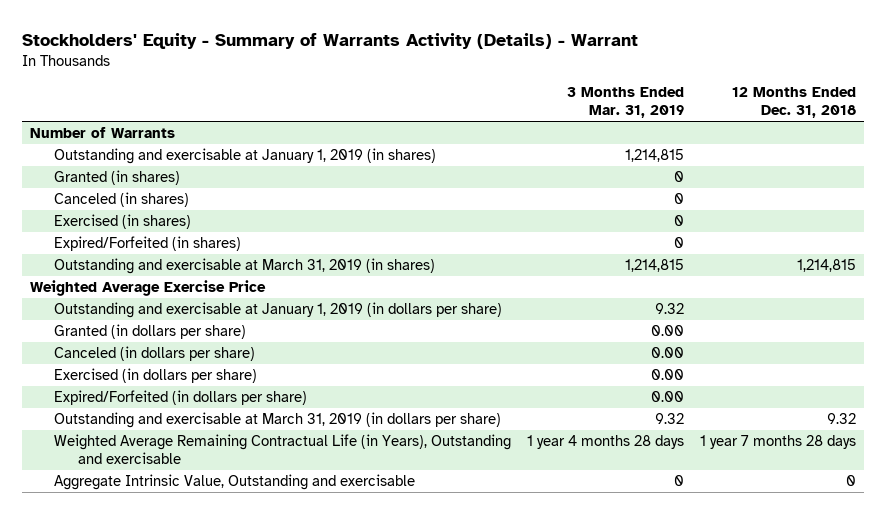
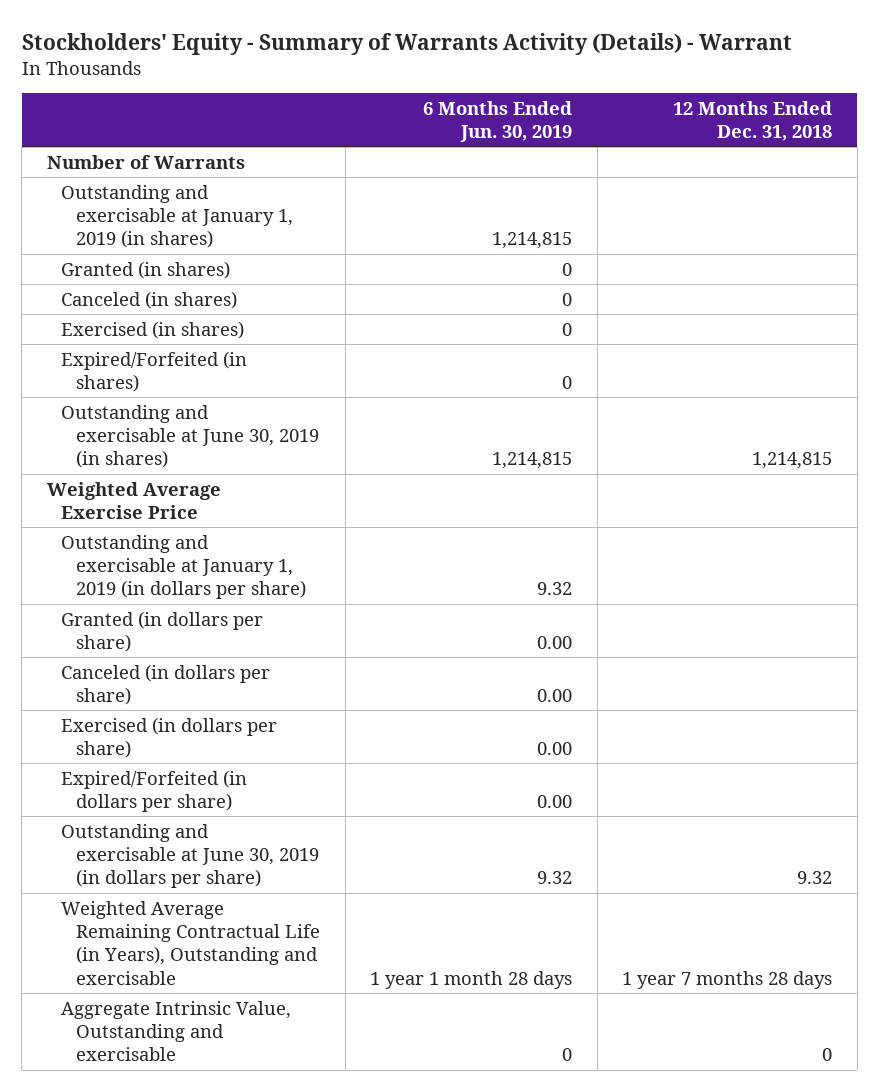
[567,87,685,119] 3 Months Ended Mar. 31, 2019 -> none
none -> [423,100,573,143] 6 Months Ended Jun. 30, 2019
[54,258,436,275] Outstanding and exercisable at March 31, 2019 (in shares) -> [61,404,319,469] Outstanding and exercisable at June 30, 2019 (in shares)
[54,412,502,429] Outstanding and exercisable at March 31, 2019 (in dollars per share) -> [61,823,319,889] Outstanding and exercisable at June 30, 2019 (in dollars per share)

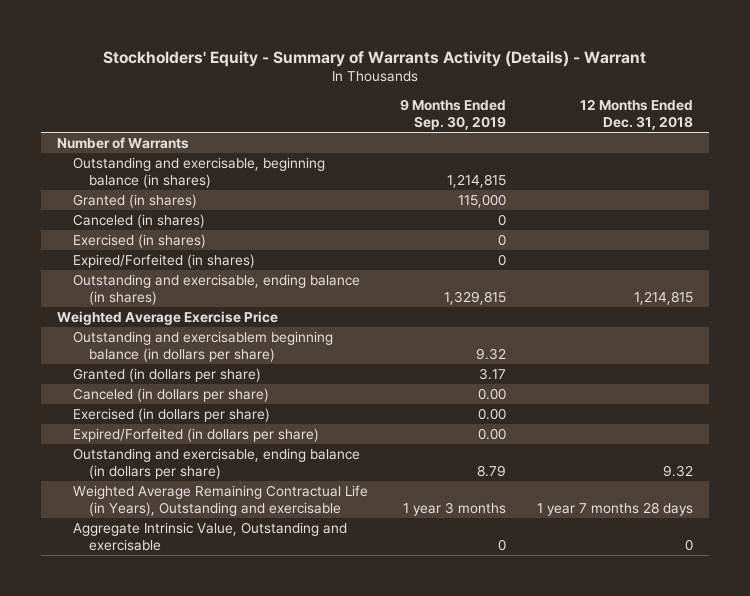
[423,100,573,143] 6 Months Ended Jun. 30, 2019 -> none
none -> [399,99,506,131] 9 Months Ended Sep. 30, 2019
[61,184,293,249] Outstanding and exercisable at January 1, 2019 (in shares) -> [73,157,326,188] Outstanding and exercisable, beginning balance (in shares)
[61,404,319,469] Outstanding and exercisable at June 30, 2019 (in shares) -> [73,274,361,305] Outstanding and exercisable, ending balance (in shares)
[61,534,306,600] Outstanding and exercisable at January 1, 2019 (in dollars per share) -> [73,331,334,362] Outstanding and exercisablem beginning balance (in dollars per share)
[61,823,319,889] Outstanding and exercisable at June 30, 2019 (in dollars per share) -> [73,448,361,479] Outstanding and exercisable, ending balance (in dollars per share)

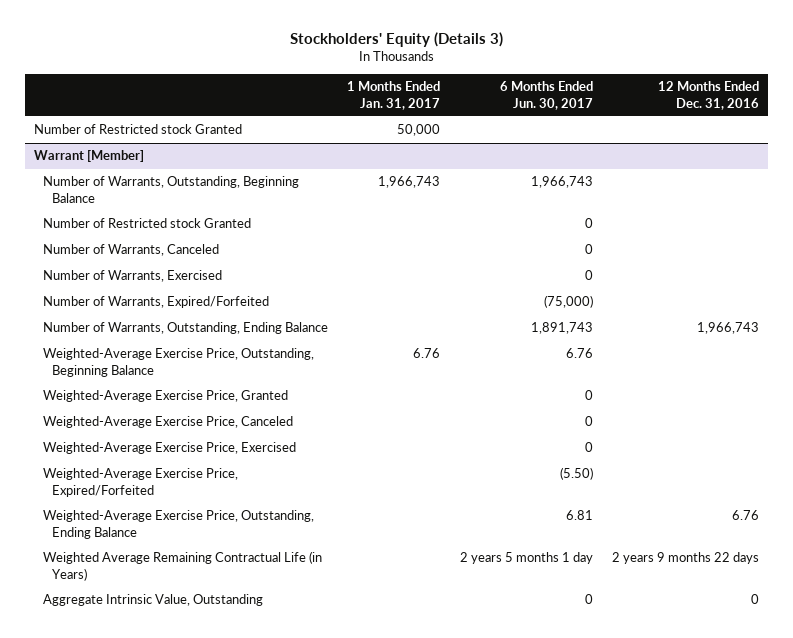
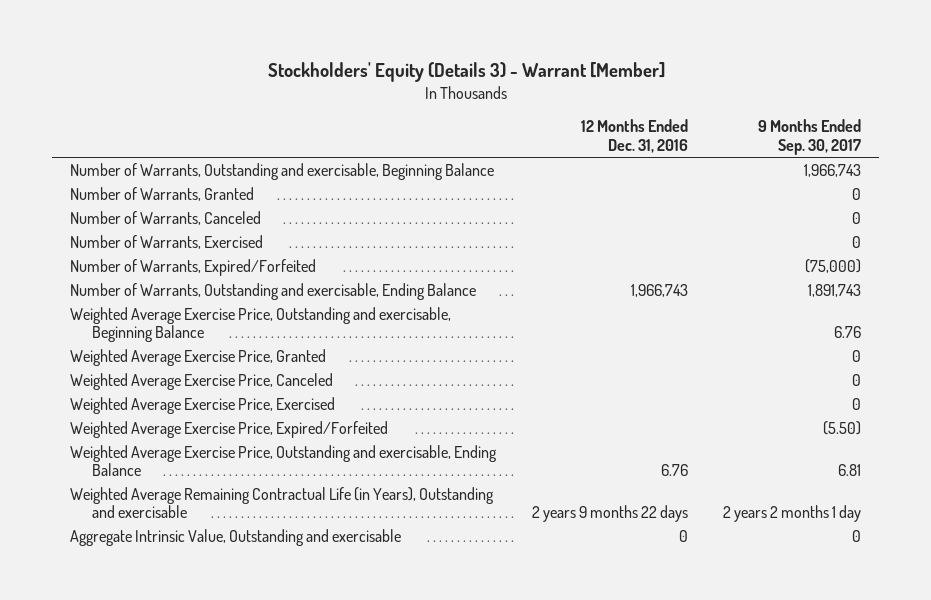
[289,32,503,48] Stockholders' Equity (Details 3) -> [267,62,665,83] Stockholders' Equity (Details 3) - Warrant [Member]
[347,81,441,110] 1 Months Ended Jan. 31, 2017 -> none
[499,81,593,110] 6 Months Ended Jun. 30, 2017 -> none
none -> [758,119,862,155] 9 Months Ended Sep. 30, 2017
[34,150,145,163] Warrant [Member] -> none
[43,176,300,203] Number of Warrants, Outstanding, Beginning Balance -> none
[43,218,252,229] Number of Restricted stock Granted -> none
[43,244,220,257] Number of Warrants, Canceled -> none
[43,270,223,283] Number of Warrants, Exercised -> none
[43,296,270,309] Number of Warrants, Expired/Forfeited -> none
[43,322,329,335] Number of Warrants, Outstanding, Ending Balance -> none
[43,348,315,377] Weighted-Average Exercise Price, Outstanding, Beginning Balance -> none
[43,390,289,403] Weighted-Average Exercise Price, Granted -> none
[43,416,294,429] Weighted-Average Exercise Price, Canceled -> none
[43,442,297,455] Weighted-Average Exercise Price, Exercised -> none
[43,468,239,497] Weighted-Average Exercise Price, Expired/Forfeited -> none
[43,510,315,539] Weighted-Average Exercise Price, Outstanding, Ending Balance -> none
[43,551,323,581] Weighted Average Remaining Contractual Life (in Years) -> none
[43,594,264,607] Aggregate Intrinsic Value, Outstanding -> none
none -> [69,162,494,180] Number of Warrants, Outstanding and exercisable, Beginning Balance
[34,124,243,135] Number of Restricted stock Granted -> [69,186,254,201] Number of Warrants, Granted
none -> [69,210,261,225] Number of Warrants, Canceled
none -> [69,234,263,249] Number of Warrants, Exercised
none -> [69,258,316,276] Number of Warrants, Expired/Forfeited
none -> [69,282,476,300] Number of Warrants, Outstanding and exercisable, Ending Balance
none -> [69,306,451,343] Weighted Average Exercise Price, Outstanding and exercisable, Beginning Balance
none -> [69,348,326,366] Weighted Average Exercise Price, Granted
none -> [69,372,333,390] Weighted Average Exercise Price, Canceled
none -> [69,396,335,414] Weighted Average Exercise Price, Exercised
none -> [69,420,388,438] Weighted Average Exercise Price, Expired/Forfeited
none -> [69,444,497,477] Weighted Average Exercise Price, Outstanding and exercisable, Ending Balance
none -> [69,486,494,519] Weighted Average Remaining Contractual Life (in Years), Outstanding and exercisable
none -> [69,528,401,546] Aggregate Intrinsic Value, Outstanding and exercisable

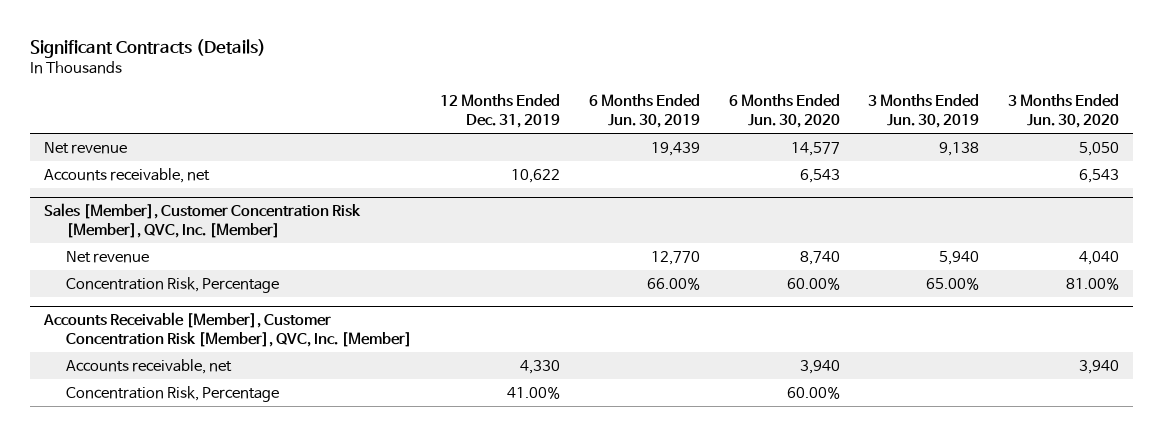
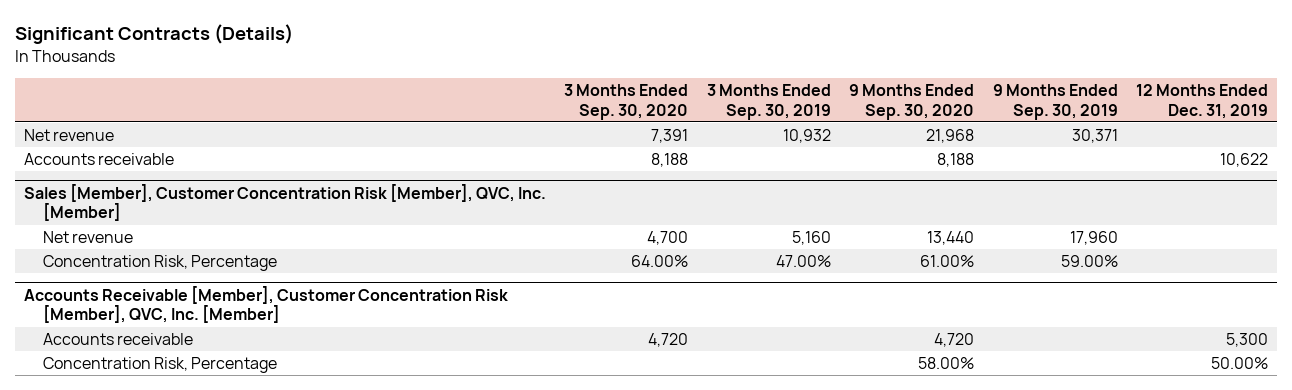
[589,94,701,129] 6 Months Ended Jun. 30, 2019 -> none
[728,94,840,129] 6 Months Ended Jun. 30, 2020 -> none
[868,94,980,129] 3 Months Ended Jun. 30, 2019 -> none
[1008,94,1120,129] 3 Months Ended Jun. 30, 2020 -> none
none -> [564,84,689,120] 3 Months Ended Sep. 30, 2020
none -> [706,84,831,120] 3 Months Ended Sep. 30, 2019
none -> [849,84,975,120] 9 Months Ended Sep. 30, 2020
none -> [992,84,1118,120] 9 Months Ended Sep. 30, 2019
[44,167,211,183] Accounts receivable, net -> [24,153,175,166] Accounts receivable
[65,358,232,374] Accounts receivable, net -> [43,333,194,346] Accounts receivable
[520,359,561,374] 4,330 -> [1226,333,1269,348] 5,300
[507,385,561,399] 41.00% -> [1211,357,1269,370] 50.00%

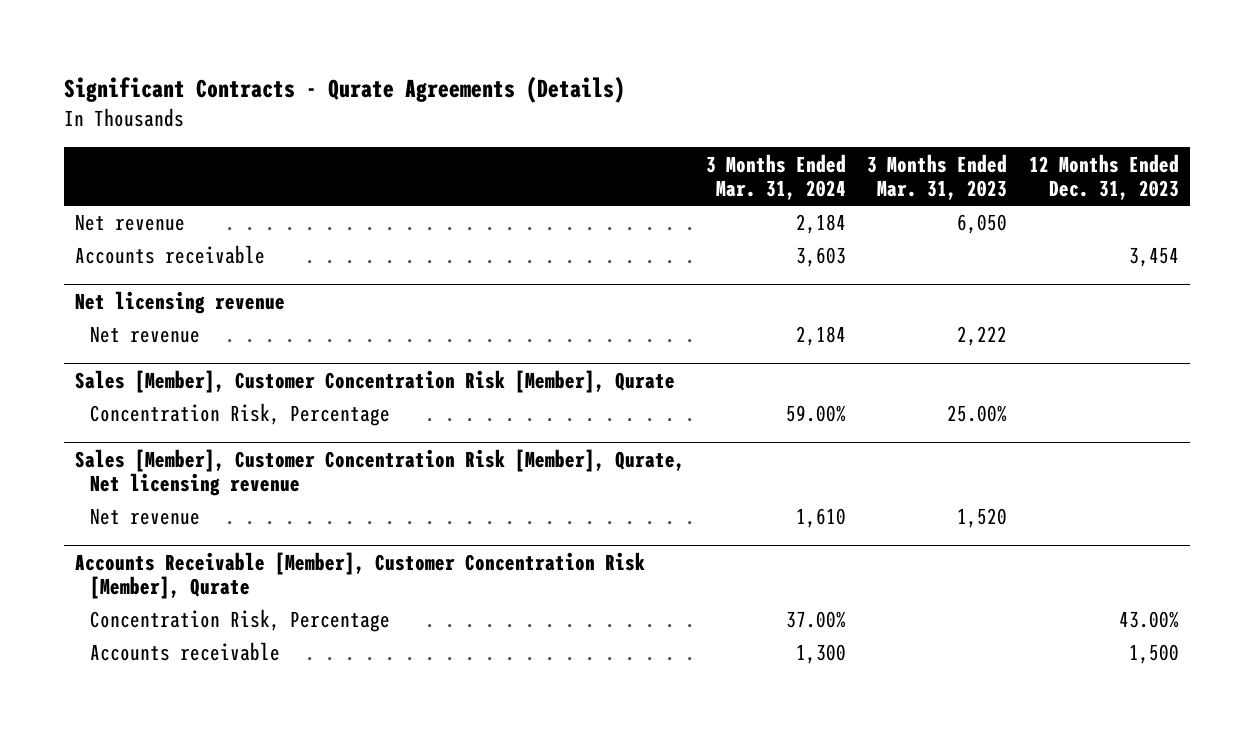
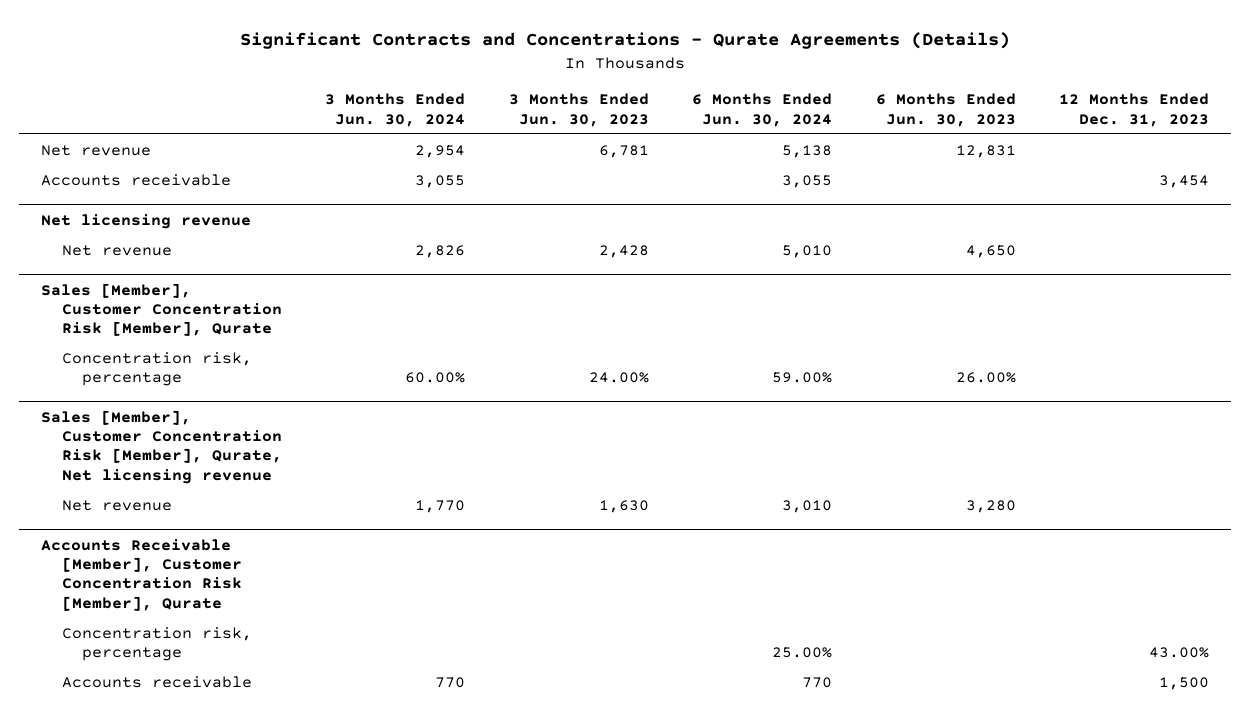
[64,76,626,104] Significant Contracts - Qurate Agreements (Details) -> [240,32,1011,50] Significant Contracts and Concentrations - Qurate Agreements (Details)
[706,153,847,201] 3 Months Ended Mar. 31, 2024 -> none
[867,153,1008,201] 3 Months Ended Mar. 31, 2023 -> none
none -> [325,93,466,127] 3 Months Ended Jun. 30, 2024
none -> [508,93,649,127] 3 Months Ended Jun. 30, 2023
none -> [692,93,833,127] 6 Months Ended Jun. 30, 2024
none -> [875,93,1016,127] 6 Months Ended Jun. 30, 2023
[90,403,391,427] Concentration Risk, Percentage -> [61,351,252,387] Concentration risk, percentage
[90,609,391,633] Concentration Risk, Percentage -> [61,626,252,662] Concentration risk, percentage

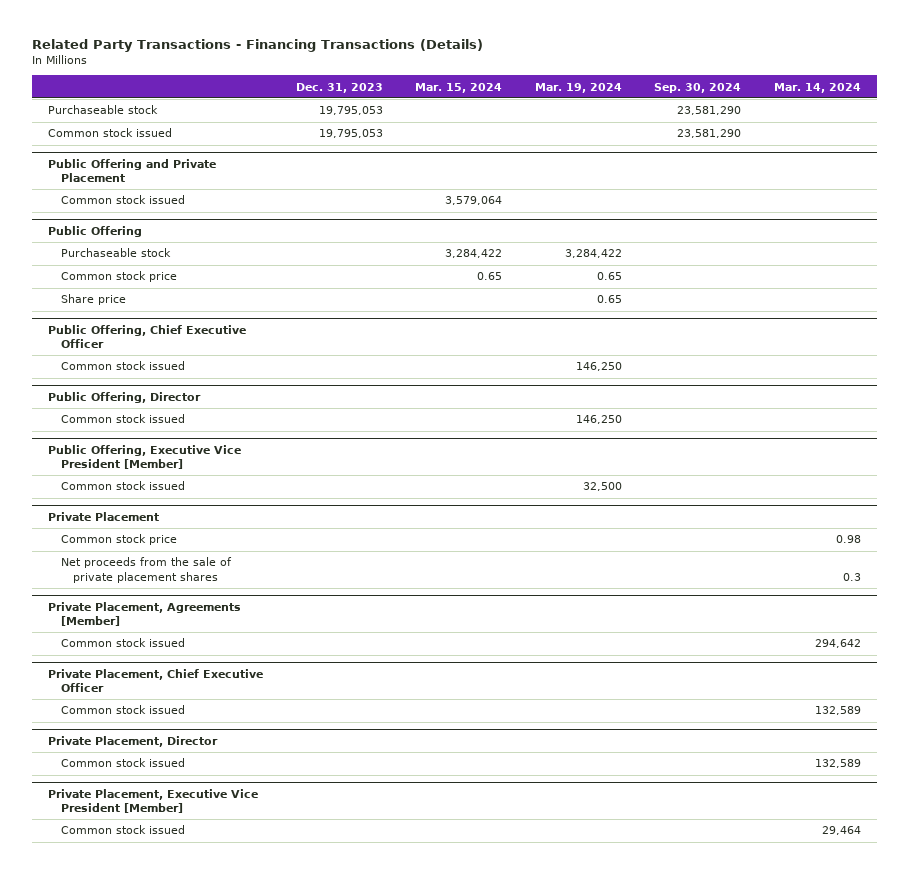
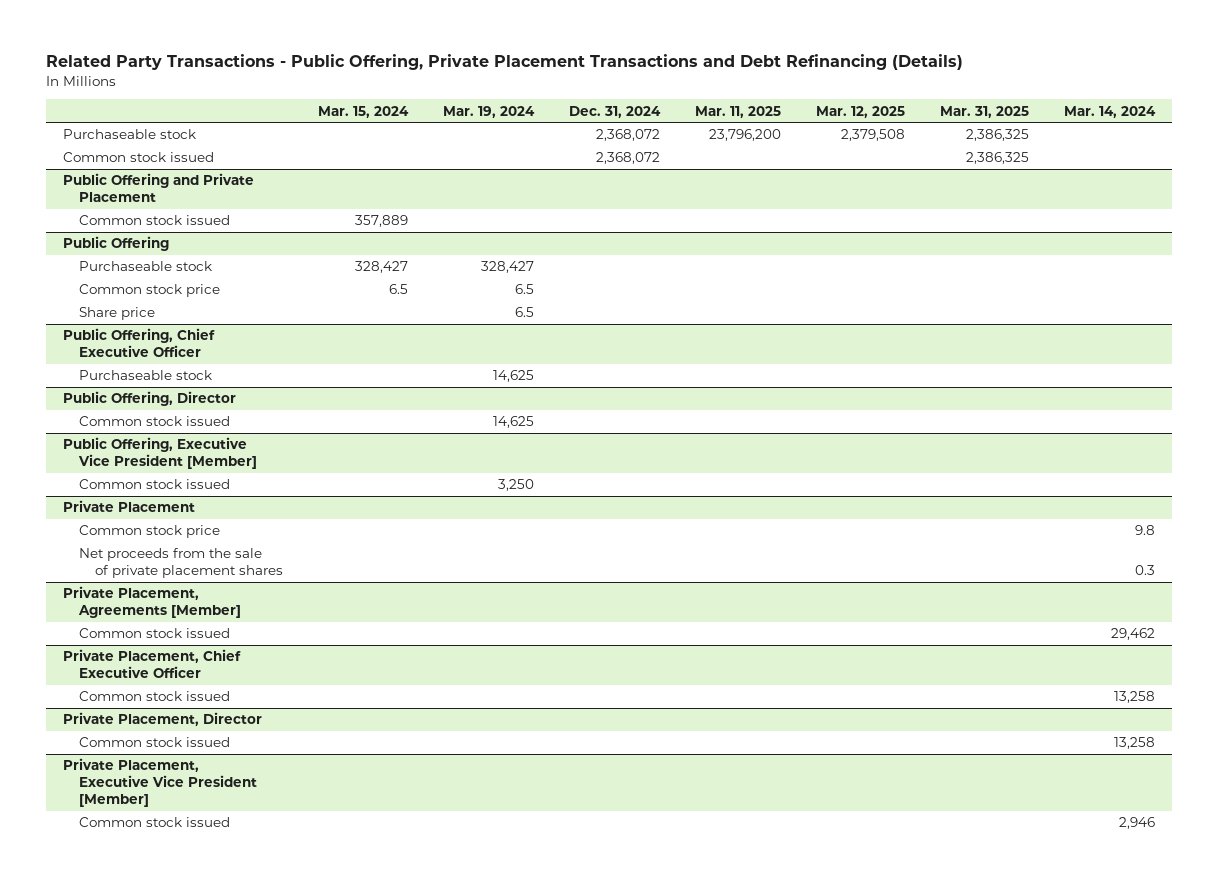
[31,38,483,52] Related Party Transactions - Financing Transactions (Details) -> [45,54,963,71] Related Party Transactions - Public Offering, Private Placement Transactions and Debt Refinancing (Details)
[295,82,383,93] Dec. 31, 2023 -> none
[654,82,742,93] Sep. 30, 2024 -> none
none -> [568,105,661,118] Dec. 31, 2024
none -> [694,105,781,118] Mar. 11, 2025
none -> [815,105,905,118] Mar. 12, 2025
none -> [939,105,1029,118] Mar. 31, 2025
[445,196,503,206] 3,579,064 -> [354,215,408,228] 357,889
[445,249,503,259] 3,284,422 -> [354,261,408,274] 328,427
[564,249,622,259] 3,284,422 -> [480,261,534,274] 328,427
[477,272,503,281] 0.65 -> [388,284,408,295] 6.5
[596,272,622,281] 0.65 -> [514,284,534,295] 6.5
[596,295,622,304] 0.65 -> [514,307,534,318] 6.5
[60,361,185,371] Common stock issued -> none
none -> [78,370,212,381] Purchaseable stock
[575,415,622,425] 146,250 -> [492,416,534,429] 14,625
[582,482,622,492] 32,500 -> [497,479,534,492] 3,250
[835,535,861,544] 0.98 -> [1134,525,1155,536] 9.8
[814,639,861,649] 294,642 -> [1110,628,1155,641] 29,462
[814,706,861,716] 132,589 -> [1113,691,1155,704] 13,258
[814,759,861,769] 132,589 -> [1113,737,1155,750] 13,258
[821,826,861,836] 29,464 -> [1118,817,1155,830] 2,946

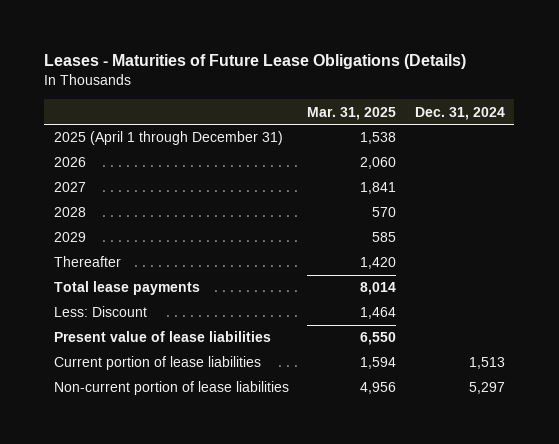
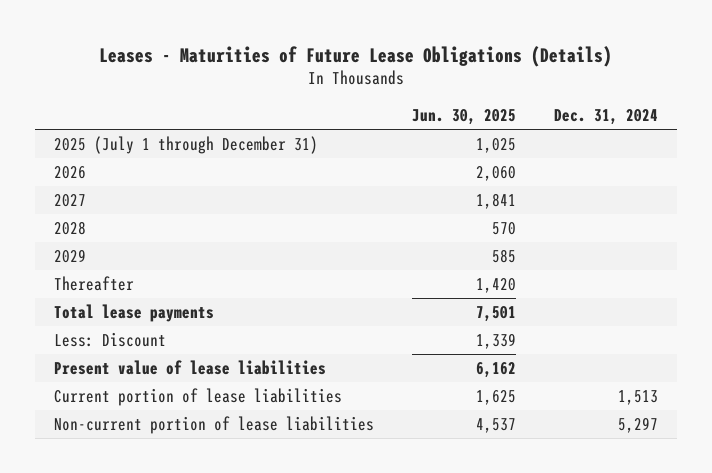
[307,106,397,120] Mar. 31, 2025 -> none
none -> [412,109,517,126] Jun. 30, 2025
[53,131,283,146] 2025 (April 1 through December 31) -> [54,136,319,155] 2025 (July 1 through December 31)

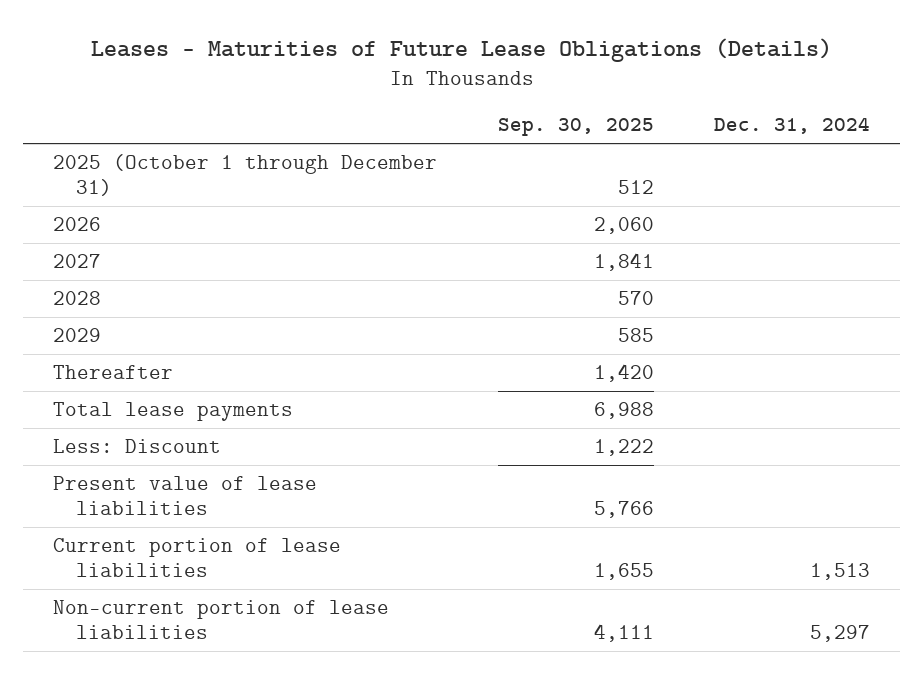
[412,109,517,126] Jun. 30, 2025 -> none
none -> [497,118,654,137] Sep. 30, 2025
[54,136,319,155] 2025 (July 1 through December 31) -> [53,154,438,197] 2025 (October 1 through December 31)

